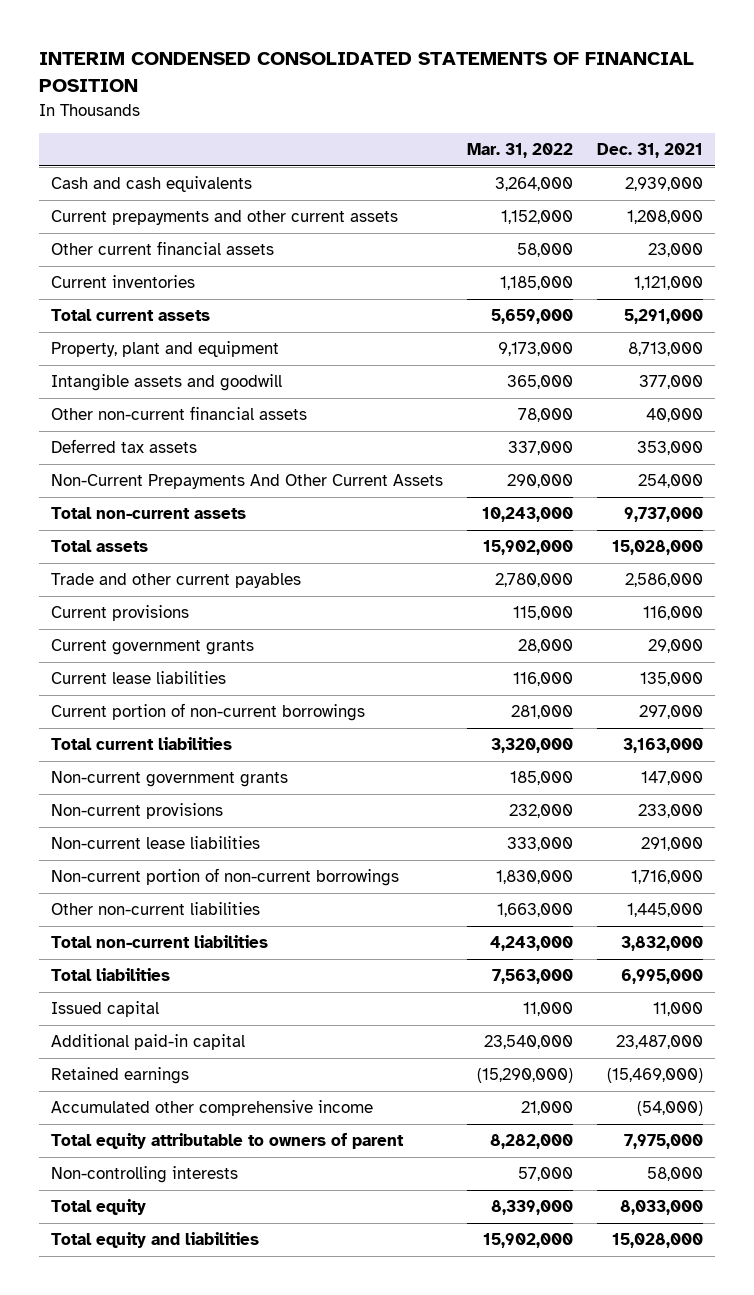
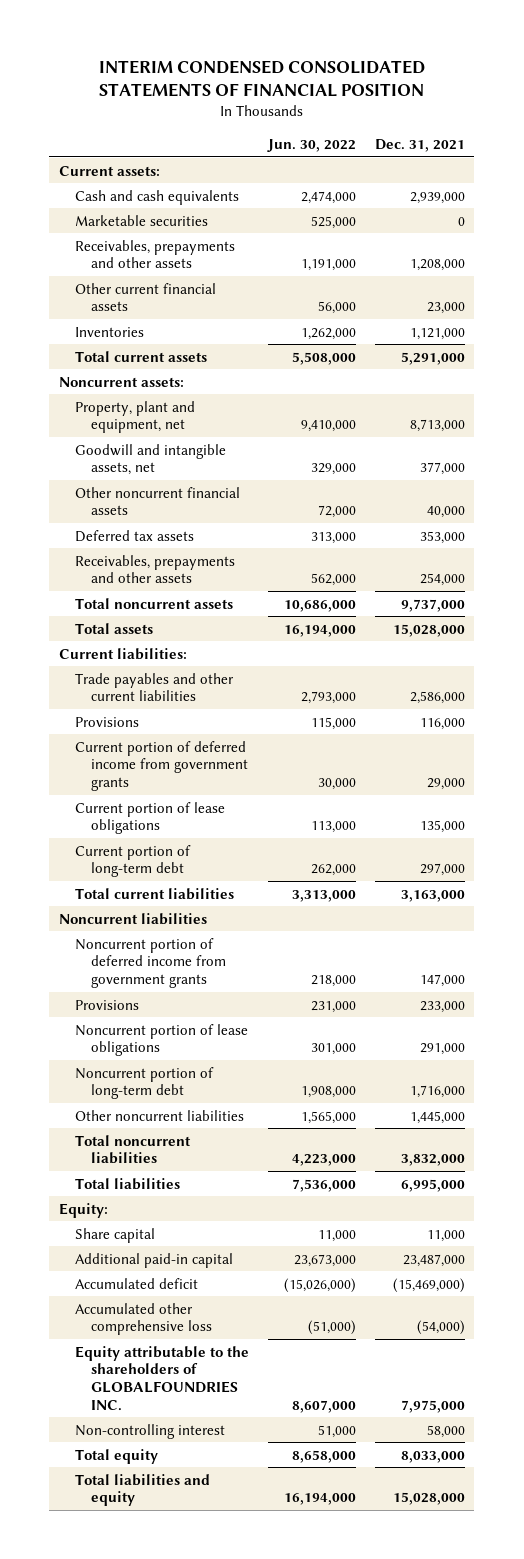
[467,143,574,159] Mar. 31, 2022 -> none
none -> [266,139,356,153] Jun. 30, 2022
none -> [58,165,160,176] Current assets:
none -> [74,214,208,226] Marketable securities
[50,210,398,226] Current prepayments and other current assets -> [74,239,235,269] Receivables, prepayments and other assets
[50,275,195,289] Current inventories -> [74,326,144,337] Inventories
none -> [58,376,184,387] Noncurrent assets:
[50,341,279,358] Property, plant and equipment -> [74,400,195,434] Property, plant and equipment, net
[50,374,282,392] Intangible assets and goodwill -> [74,443,226,476] Goodwill and intangible assets, net
[50,406,307,421] Other non-current financial assets -> [74,486,240,516] Other noncurrent financial assets
[50,474,443,490] Non-Current Prepayments And Other Current Assets -> [74,554,235,584] Receivables, prepayments and other assets
[50,507,246,520] Total non-current assets -> [74,597,233,609] Total noncurrent assets
none -> [58,647,187,660] Current liabilities:
[50,573,301,589] Trade and other current payables -> [74,672,234,702] Trade payables and other current liabilities
[50,605,189,622] Current provisions -> [74,716,139,727] Provisions
[50,639,254,656] Current government grants -> [74,740,249,791] Current portion of deferred income from government grants
[50,671,226,685] Current lease liabilities -> [74,801,225,835] Current portion of lease obligations
[50,703,365,722] Current portion of non-current borrowings -> [74,844,191,878] Current portion of long-term debt
none -> [58,912,207,925] Noncurrent liabilities
[50,771,288,788] Non-current government grants -> [74,937,227,988] Noncurrent portion of deferred income from government grants
[50,803,223,820] Non-current provisions -> [74,999,139,1010] Provisions
[50,836,260,850] Non-current lease liabilities -> [74,1023,248,1057] Noncurrent portion of lease obligations
[50,868,399,887] Non-current portion of non-current borrowings -> [74,1066,214,1100] Noncurrent portion of long-term debt
[50,902,260,916] Other non-current liabilities -> [74,1109,244,1121] Other noncurrent liabilities
[50,935,268,949] Total non-current liabilities -> [74,1134,191,1165] Total noncurrent liabilities
none -> [58,1202,108,1218] Equity:
[50,1001,159,1018] Issued capital -> [74,1227,155,1243] Share capital
[50,1067,189,1085] Retained earnings -> [74,1277,198,1289] Accumulated deficit
[50,1100,373,1117] Accumulated other comprehensive income -> [74,1302,213,1336] Accumulated other comprehensive loss
[50,1133,404,1150] Total equity attributable to owners of parent -> [74,1345,249,1411] Equity attributable to the shareholders of GLOBALFOUNDRIES INC.
[50,1166,238,1184] Non-controlling interests -> [74,1423,225,1439] Non-controlling interest
[50,1232,259,1249] Total equity and liabilities -> [74,1473,210,1507] Total liabilities and equity

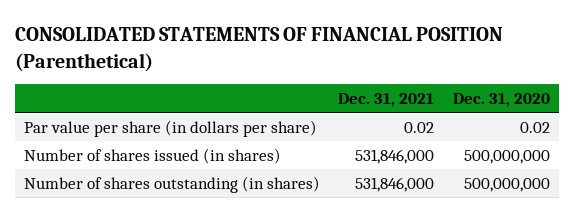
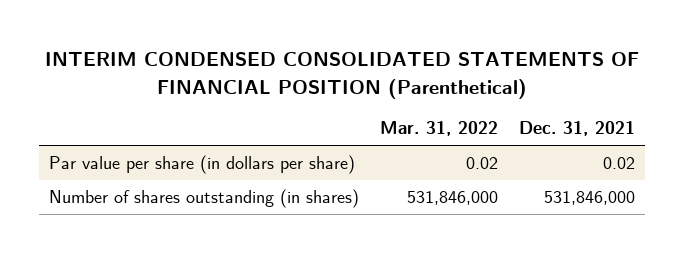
[15,27,504,72] CONSOLIDATED STATEMENTS OF FINANCIAL POSITION (Parenthetical) -> [45,52,640,99] INTERIM CONDENSED CONSOLIDATED STATEMENTS OF FINANCIAL POSITION (Parenthetical)
[452,93,550,108] Dec. 31, 2020 -> none
none -> [380,121,499,137] Mar. 31, 2022
[24,147,282,164] Number of shares issued (in shares) -> none

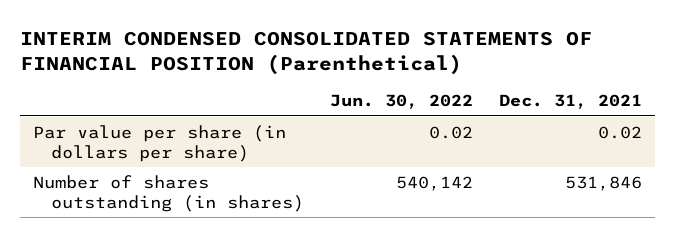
[380,121,499,137] Mar. 31, 2022 -> none
none -> [330,94,474,110] Jun. 30, 2022
[543,191,635,206] 531,846,000 -> [564,175,642,191] 531,846

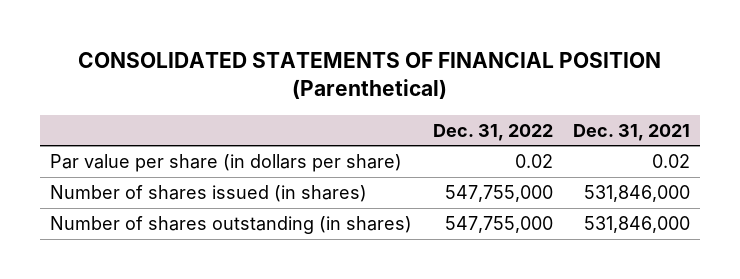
[19,30,592,75] INTERIM CONDENSED CONSOLIDATED STATEMENTS OF FINANCIAL POSITION (Parenthetical) -> [78,52,662,100] CONSOLIDATED STATEMENTS OF FINANCIAL POSITION (Parenthetical)
[330,94,474,110] Jun. 30, 2022 -> none
none -> [432,123,553,141] Dec. 31, 2022
none -> [50,184,368,202] Number of shares issued (in shares)
[564,175,642,191] 531,846 -> [583,215,690,233] 531,846,000

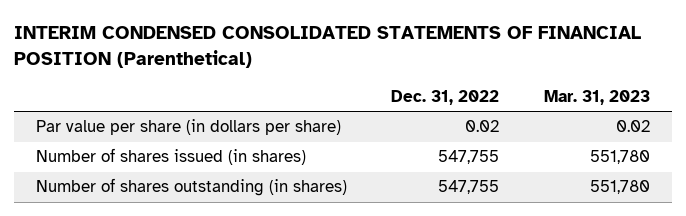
[78,52,662,100] CONSOLIDATED STATEMENTS OF FINANCIAL POSITION (Parenthetical) -> [13,26,641,68] INTERIM CONDENSED CONSOLIDATED STATEMENTS OF FINANCIAL POSITION (Parenthetical)
[572,123,690,141] Dec. 31, 2021 -> none
none -> [543,89,650,105] Mar. 31, 2023
[444,184,553,202] 547,755,000 -> [438,150,500,165] 547,755
[444,215,553,233] 547,755,000 -> [438,180,500,195] 547,755

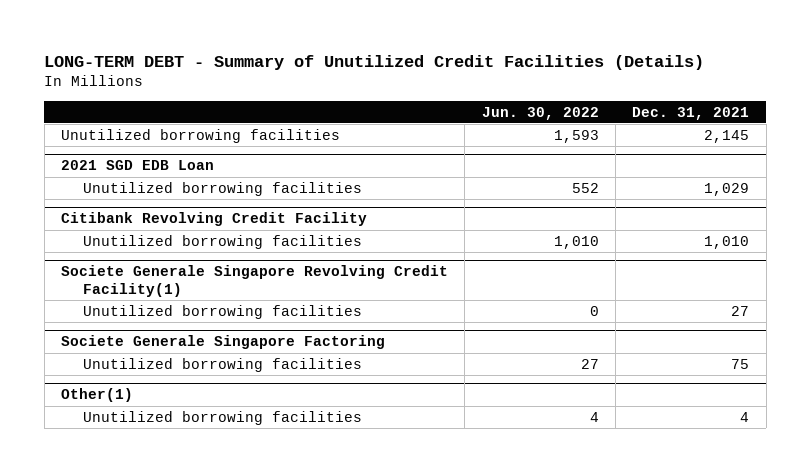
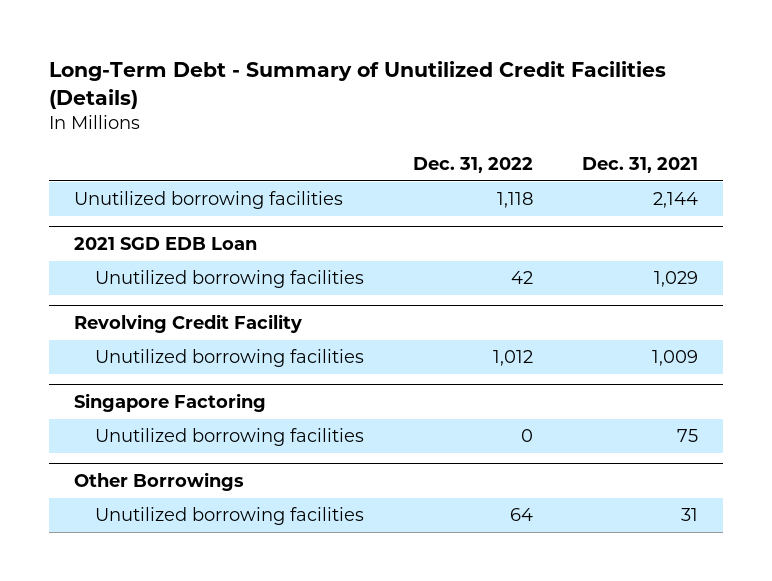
[44,54,705,70] LONG-TERM DEBT - Summary of Unutilized Credit Facilities (Details) -> [49,61,667,109] Long-Term Debt - Summary of Unutilized Credit Facilities (Details)
[481,106,599,120] Jun. 30, 2022 -> none
none -> [413,157,534,174] Dec. 31, 2022
[704,129,750,143] 2,145 -> [653,192,699,209] 2,144
[61,265,449,297] Societe Generale Singapore Revolving Credit Facility(1) -> none
[82,304,362,319] Unutilized borrowing facilities -> none
[61,212,368,227] Citibank Revolving Credit Facility -> [73,314,302,334] Revolving Credit Facility
[704,235,750,249] 1,010 -> [652,350,699,367] 1,009
[61,335,386,350] Societe Generale Singapore Factoring -> [73,393,266,413] Singapore Factoring
[61,388,134,403] Other(1) -> none
none -> [73,472,244,492] Other Borrowings
[740,411,750,422] 4 -> [681,508,699,522] 31

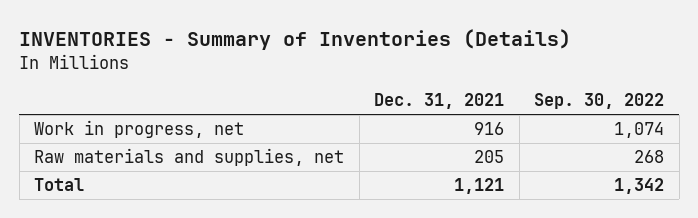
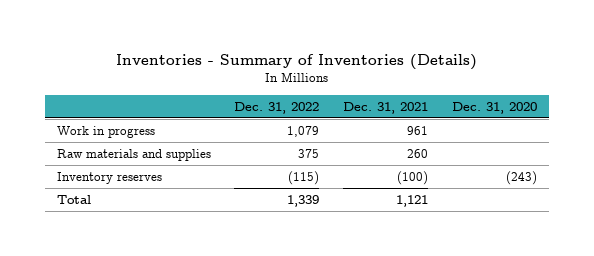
[19,28,572,50] INVENTORIES - Summary of Inventories (Details) -> [115,53,477,70] Inventories - Summary of Inventories (Details)
[534,93,665,110] Sep. 30, 2022 -> none
none -> [234,101,320,114] Dec. 31, 2022
none -> [452,101,538,114] Dec. 31, 2020
[34,120,245,139] Work in progress, net -> [56,126,155,139] Work in progress
[474,122,505,136] 916 -> [407,126,429,136] 961
[34,148,345,167] Raw materials and supplies, net -> [56,149,211,162] Raw materials and supplies
[474,150,505,164] 205 -> [407,149,429,159] 260
none -> [56,172,162,185] Inventory reserves

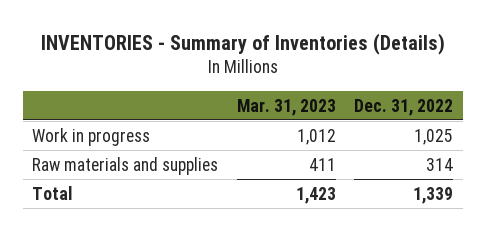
[115,53,477,70] Inventories - Summary of Inventories (Details) -> [40,32,445,55] INVENTORIES - Summary of Inventories (Details)
[343,101,429,114] Dec. 31, 2021 -> none
[452,101,538,114] Dec. 31, 2020 -> none
none -> [236,98,336,116] Mar. 31, 2023
[56,172,162,185] Inventory reserves -> none
[287,126,320,138] 1,079 -> [414,128,454,145] 1,025
[298,149,320,159] 375 -> [426,157,454,171] 314

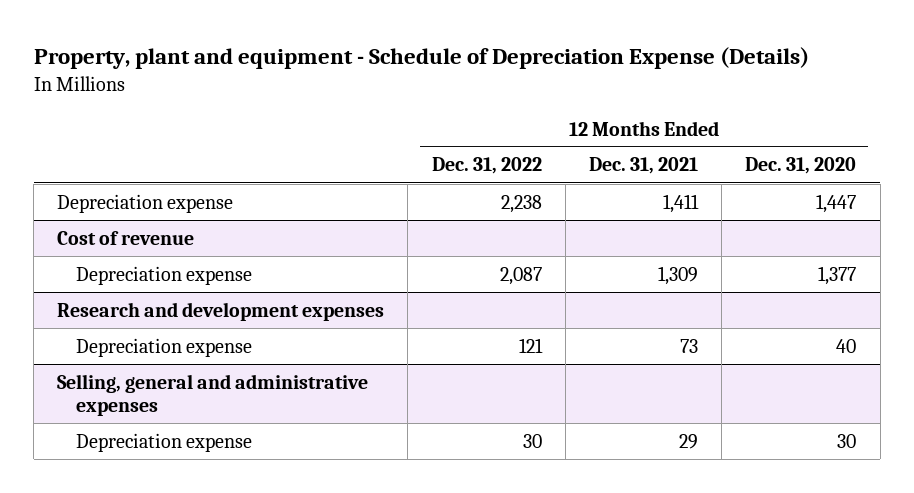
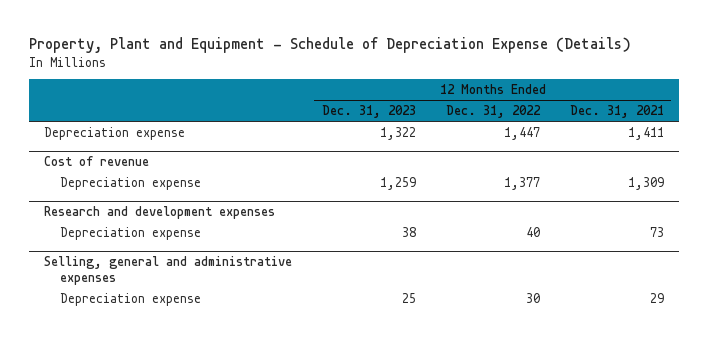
[33,47,809,70] Property, plant and equipment - Schedule of Depreciation Expense (Details) -> [29,37,632,54] Property, Plant and Equipment - Schedule of Depreciation Expense (Details)
[745,157,857,175] Dec. 31, 2020 -> none
none -> [321,105,416,119] Dec. 31, 2023
[500,194,542,213] 2,238 -> [503,126,540,140] 1,447
[499,266,542,285] 2,087 -> [503,176,540,190] 1,377
[518,337,543,353] 121 -> [525,226,540,237] 40

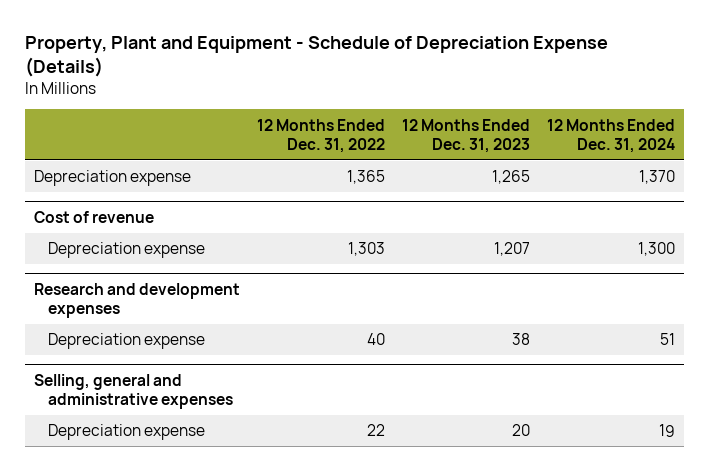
[569,105,664,119] Dec. 31, 2021 -> none
none -> [546,118,675,154] 12 Months Ended Dec. 31, 2024
[379,126,416,140] 1,322 -> [491,170,530,185] 1,265
[503,126,540,140] 1,447 -> [346,170,385,185] 1,365
[379,176,416,190] 1,259 -> [493,242,530,257] 1,207
[503,176,540,190] 1,377 -> [347,242,385,257] 1,303
[401,292,416,303] 25 -> [511,424,530,437] 20
[525,292,540,303] 30 -> [366,424,385,437] 22

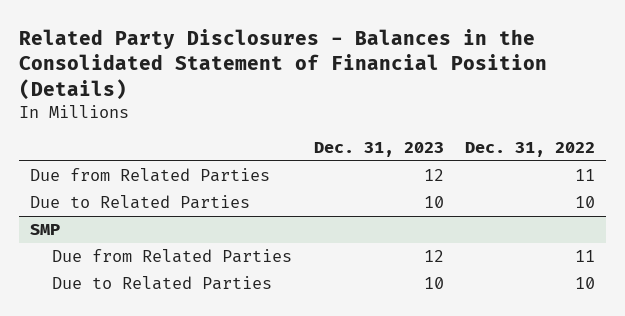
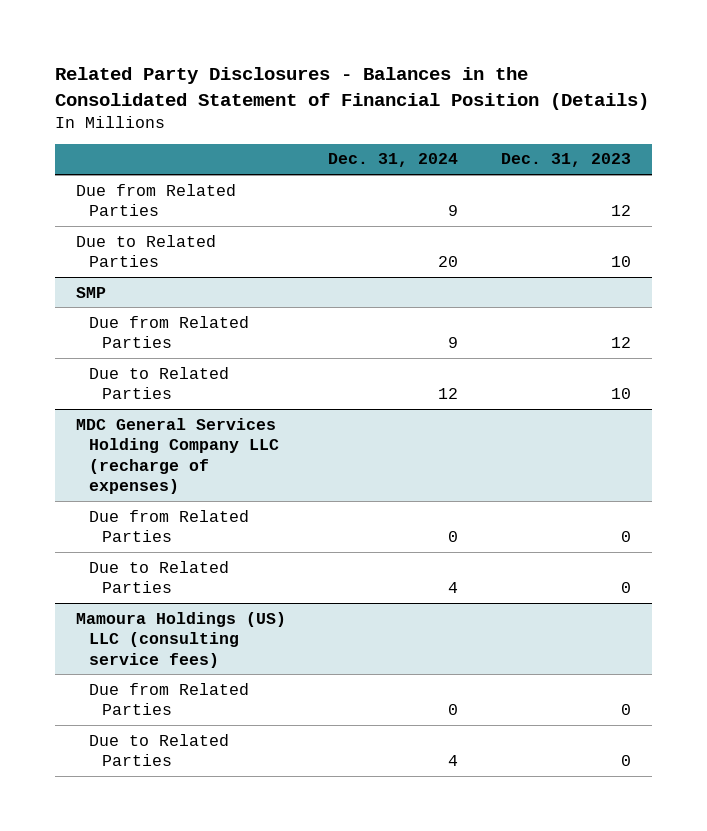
[465,142,596,158] Dec. 31, 2022 -> none
none -> [328,153,459,168] Dec. 31, 2024
none -> [75,417,279,495] MDC General Services Holding Company LLC (recharge of expenses)
none -> [88,509,249,543] Due from Related Parties
none -> [88,560,229,594] Due to Related Parties
none -> [75,611,286,668] Mamoura Holdings (US) LLC (consulting service fees)
none -> [88,682,249,716] Due from Related Parties
none -> [88,733,229,767] Due to Related Parties

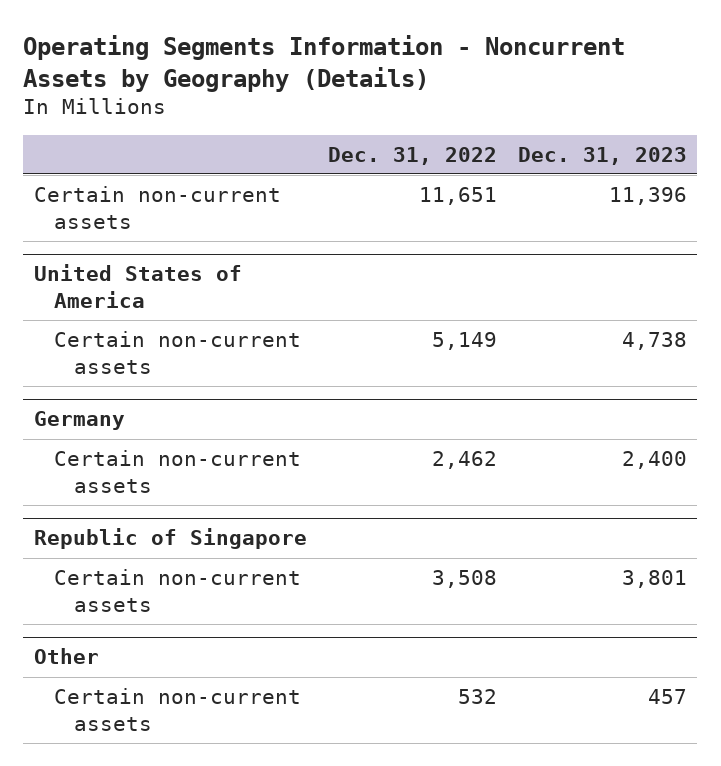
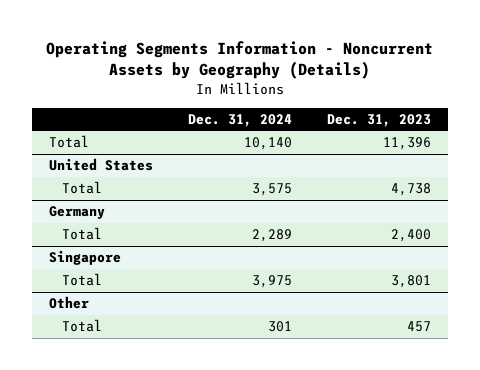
[327,146,497,165] Dec. 31, 2022 -> none
none -> [188,113,293,127] Dec. 31, 2024
[33,186,281,229] Certain non-current assets -> [49,135,90,149] Total
[33,264,242,308] United States of America -> [49,158,154,172] United States
[54,331,302,374] Certain non-current assets -> [62,181,103,195] Total
[54,450,302,493] Certain non-current assets -> [62,227,103,241] Total
[33,528,307,550] Republic of Singapore -> [49,250,122,266] Singapore
[54,569,302,612] Certain non-current assets -> [62,273,103,287] Total
[54,688,302,731] Certain non-current assets -> [62,319,103,333] Total

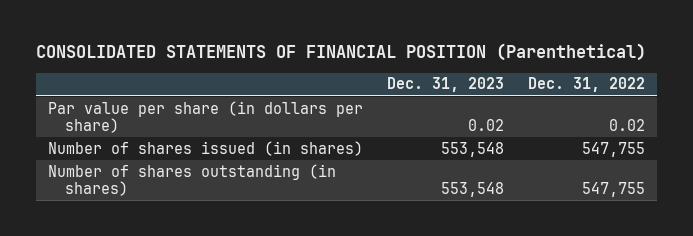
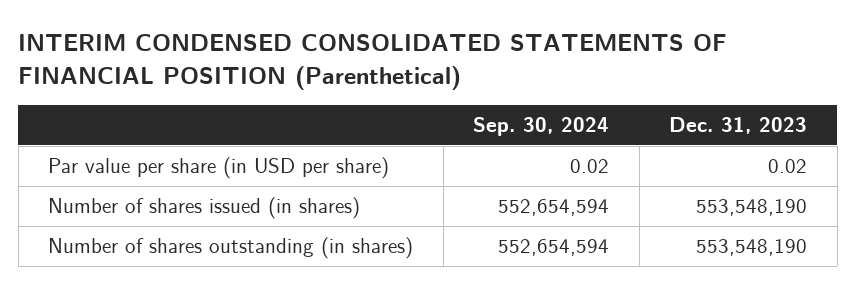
[35,43,646,62] CONSOLIDATED STATEMENTS OF FINANCIAL POSITION (Parenthetical) -> [18,33,728,90] INTERIM CONDENSED CONSOLIDATED STATEMENTS OF FINANCIAL POSITION (Parenthetical)
[527,77,645,93] Dec. 31, 2022 -> none
none -> [473,117,610,137] Sep. 30, 2024
[47,100,363,133] Par value per share (in dollars per share) -> [48,157,390,180] Par value per share (in USD per share)
[440,141,504,157] 553,548 -> [696,199,808,217] 553,548,190
[440,181,504,197] 553,548 -> [696,239,808,257] 553,548,190

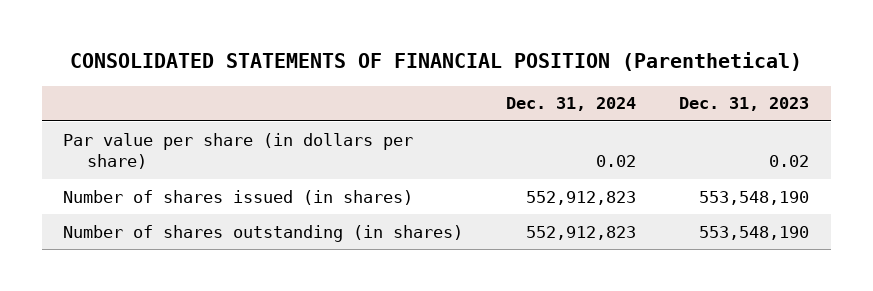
[18,33,728,90] INTERIM CONDENSED CONSOLIDATED STATEMENTS OF FINANCIAL POSITION (Parenthetical) -> [70,52,803,72] CONSOLIDATED STATEMENTS OF FINANCIAL POSITION (Parenthetical)
[473,117,610,137] Sep. 30, 2024 -> none
none -> [506,97,637,112] Dec. 31, 2024
[48,157,390,180] Par value per share (in USD per share) -> [63,132,414,170] Par value per share (in dollars per share)

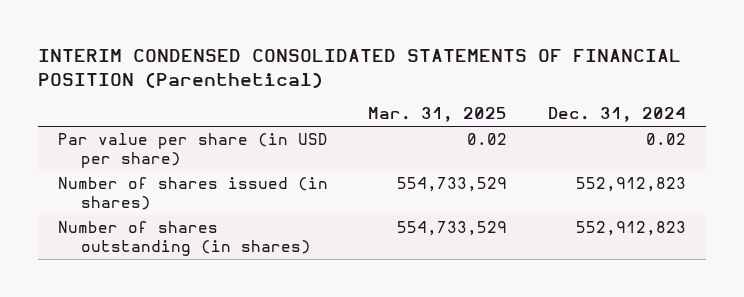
[70,52,803,72] CONSOLIDATED STATEMENTS OF FINANCIAL POSITION (Parenthetical) -> [38,49,682,88] INTERIM CONDENSED CONSOLIDATED STATEMENTS OF FINANCIAL POSITION (Parenthetical)
[679,97,810,112] Dec. 31, 2023 -> none
none -> [368,107,508,123] Mar. 31, 2025
[63,132,414,170] Par value per share (in dollars per share) -> [58,133,329,169] Par value per share (in USD per share)

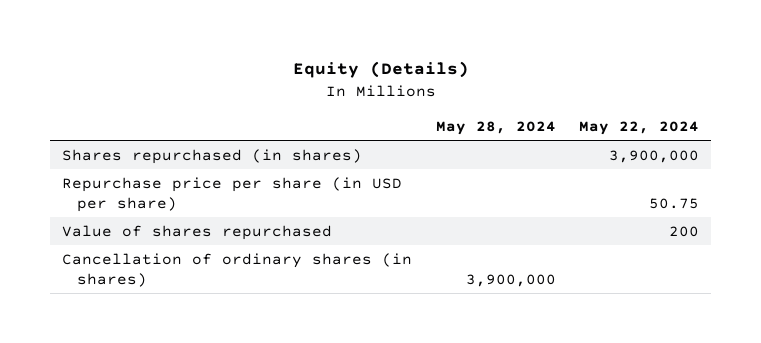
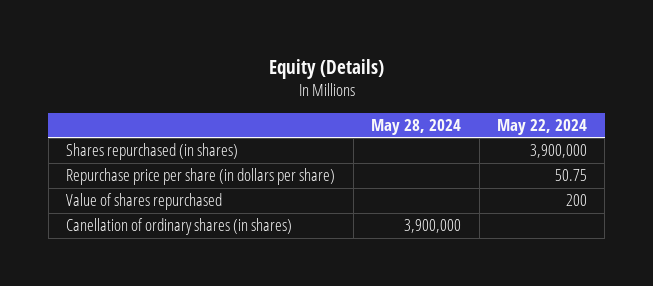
[61,176,402,212] Repurchase price per share (in USD per share) -> [66,168,336,186] Repurchase price per share (in dollars per share)
[61,252,412,287] Cancellation of ordinary shares (in shares) -> [66,218,293,236] Canellation of ordinary shares (in shares)

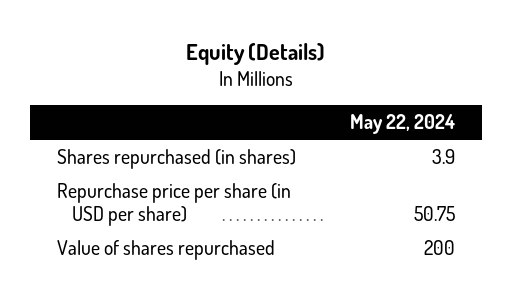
[371,118,462,135] May 28, 2024 -> none
[530,144,588,159] 3,900,000 -> [431,148,455,164] 3.9
[66,168,336,186] Repurchase price per share (in dollars per share) -> [57,182,292,226] Repurchase price per share (in USD per share)
[66,218,293,236] Canellation of ordinary shares (in shares) -> none

